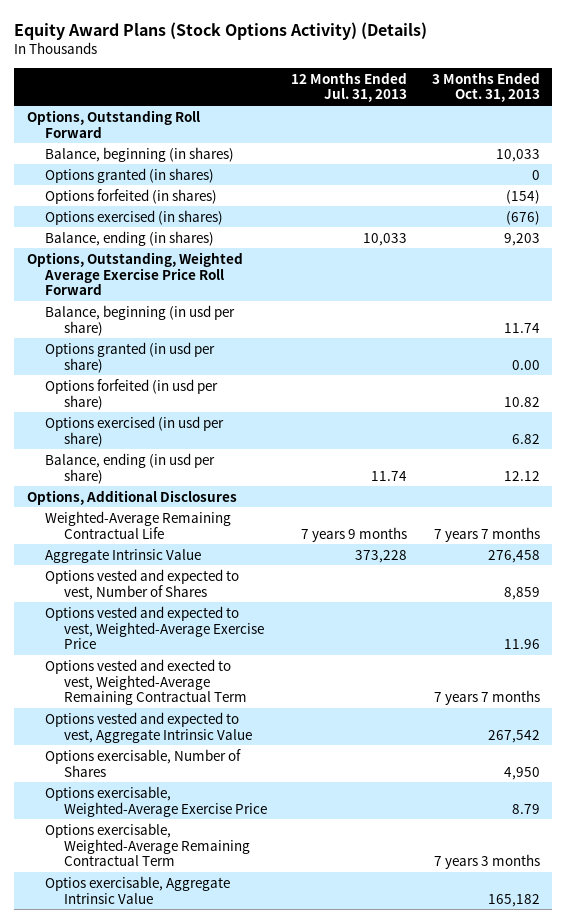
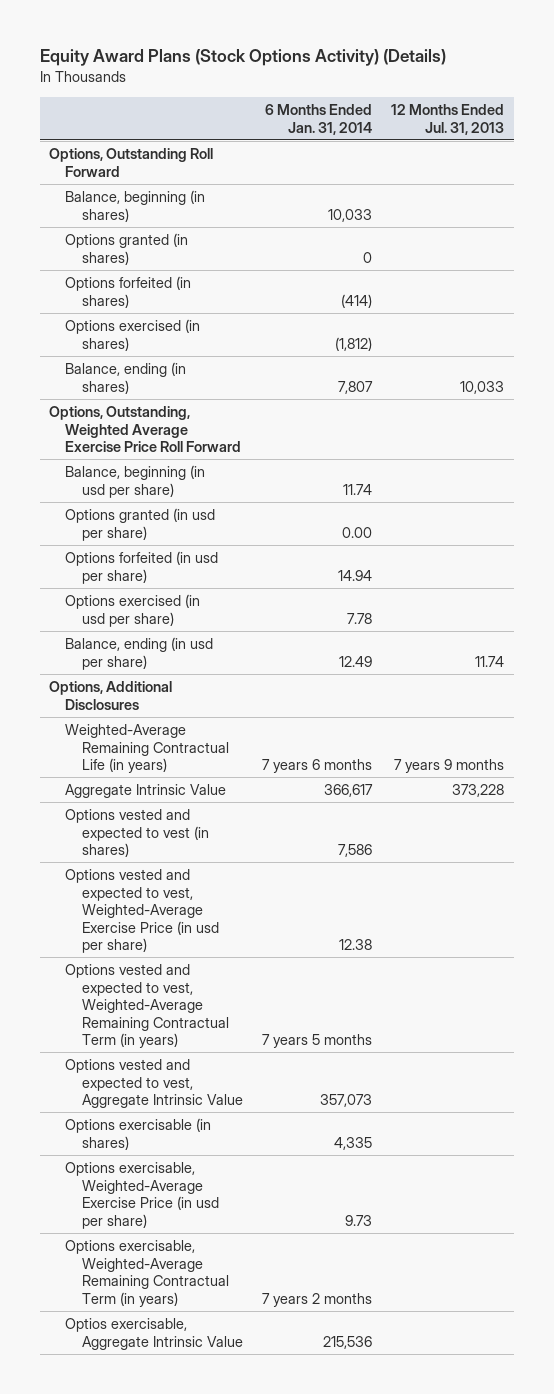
[431,71,540,103] 3 Months Ended Oct. 31, 2013 -> none
none -> [264,104,372,135] 6 Months Ended Jan. 31, 2014
[45,510,232,539] Weighted-Average Remaining Contractual Life -> [65,724,229,774] Weighted-Average Remaining Contractual Life (in years)
[45,568,240,600] Options vested and expected to vest, Number of Shares -> [65,809,209,858] Options vested and expected to vest (in shares)
[45,605,264,650] Options vested and expected to vest, Weighted-Average Exercise Price -> [65,869,219,954] Options vested and expected to vest, Weighted-Average Exercise Price (in usd per share)
[45,658,247,706] Options vested and exected to vest, Weighted-Average Remaining Contractual Term -> [65,964,229,1049] Options vested and expected to vest, Weighted-Average Remaining Contractual Term (in years)
[45,748,242,777] Options exercisable, Number of Shares -> [65,1118,212,1150] Options exercisable (in shares)
[45,785,267,817] Options exercisable, Weighted-Average Exercise Price -> [65,1162,219,1229] Options exercisable, Weighted-Average Exercise Price (in usd per share)
[45,822,250,867] Options exercisable, Weighted-Average Remaining Contractual Term -> [65,1240,229,1307] Options exercisable, Weighted-Average Remaining Contractual Term (in years)

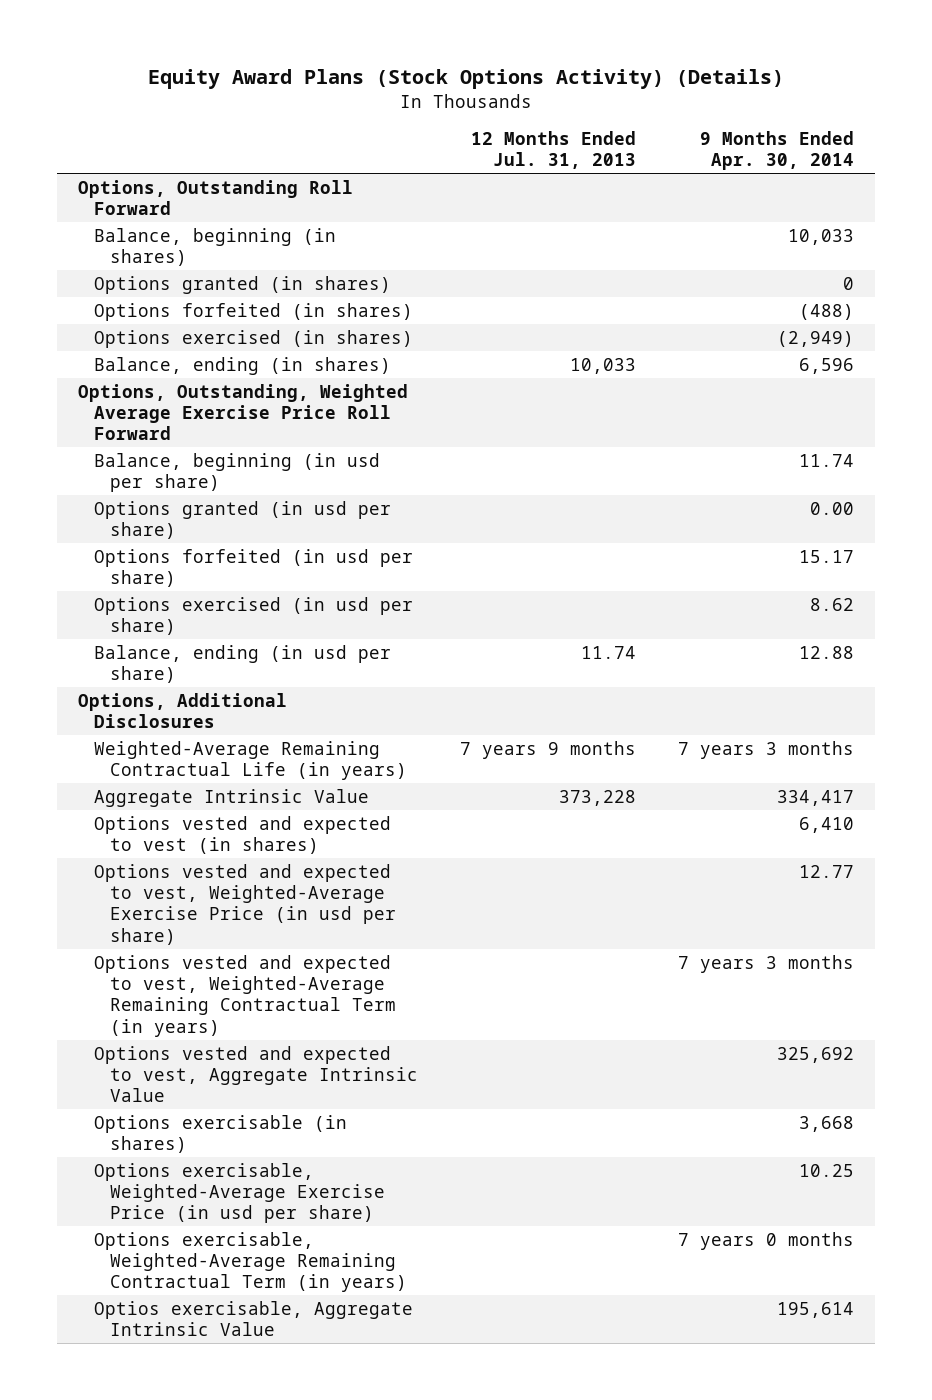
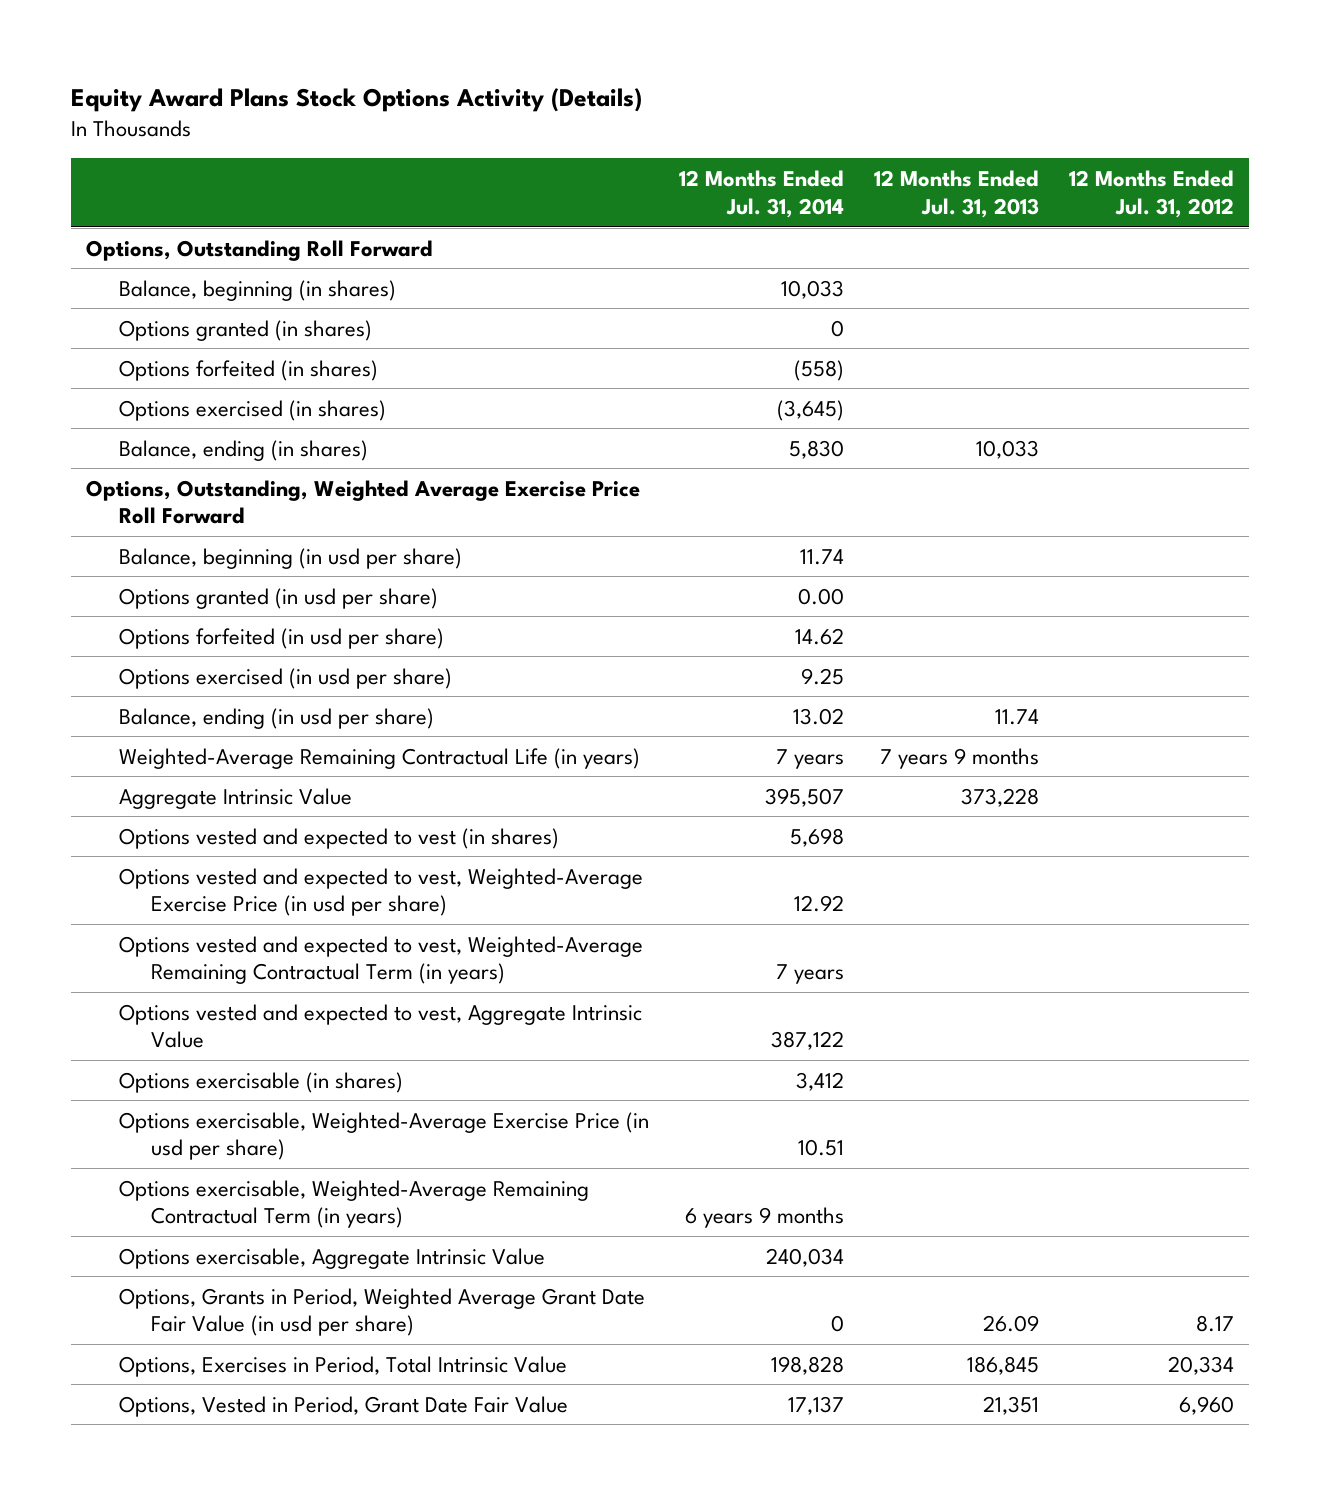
[147,68,784,89] Equity Award Plans (Stock Options Activity) (Details) -> [71,87,643,112] Equity Award Plans Stock Options Activity (Details)
[699,130,854,171] 9 Months Ended Apr. 30, 2014 -> none
none -> [678,170,844,218] 12 Months Ended Jul. 31, 2014
none -> [1068,170,1234,218] 12 Months Ended Jul. 31, 2012
[77,692,287,729] Options, Additional Disclosures -> none
[93,1300,413,1337] Optios exercisable, Aggregate Intrinsic Value -> [118,1247,545,1269] Options exercisable, Aggregate Intrinsic Value
none -> [118,1287,645,1337] Options, Grants in Period, Weighted Average Grant Date Fair Value (in usd per share)
none -> [118,1355,567,1377] Options, Exercises in Period, Total Intrinsic Value
none -> [118,1395,568,1417] Options, Vested in Period, Grant Date Fair Value

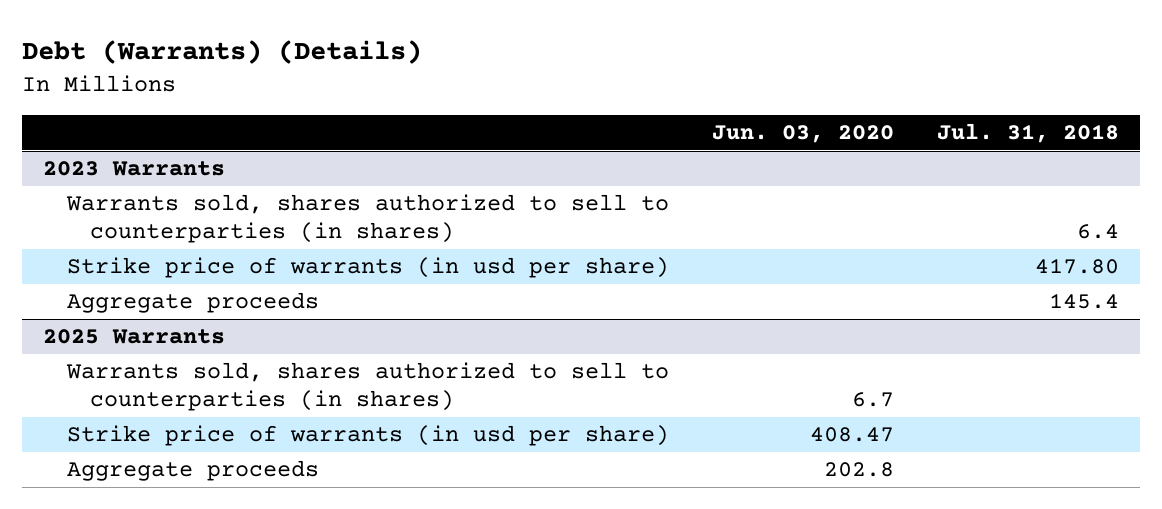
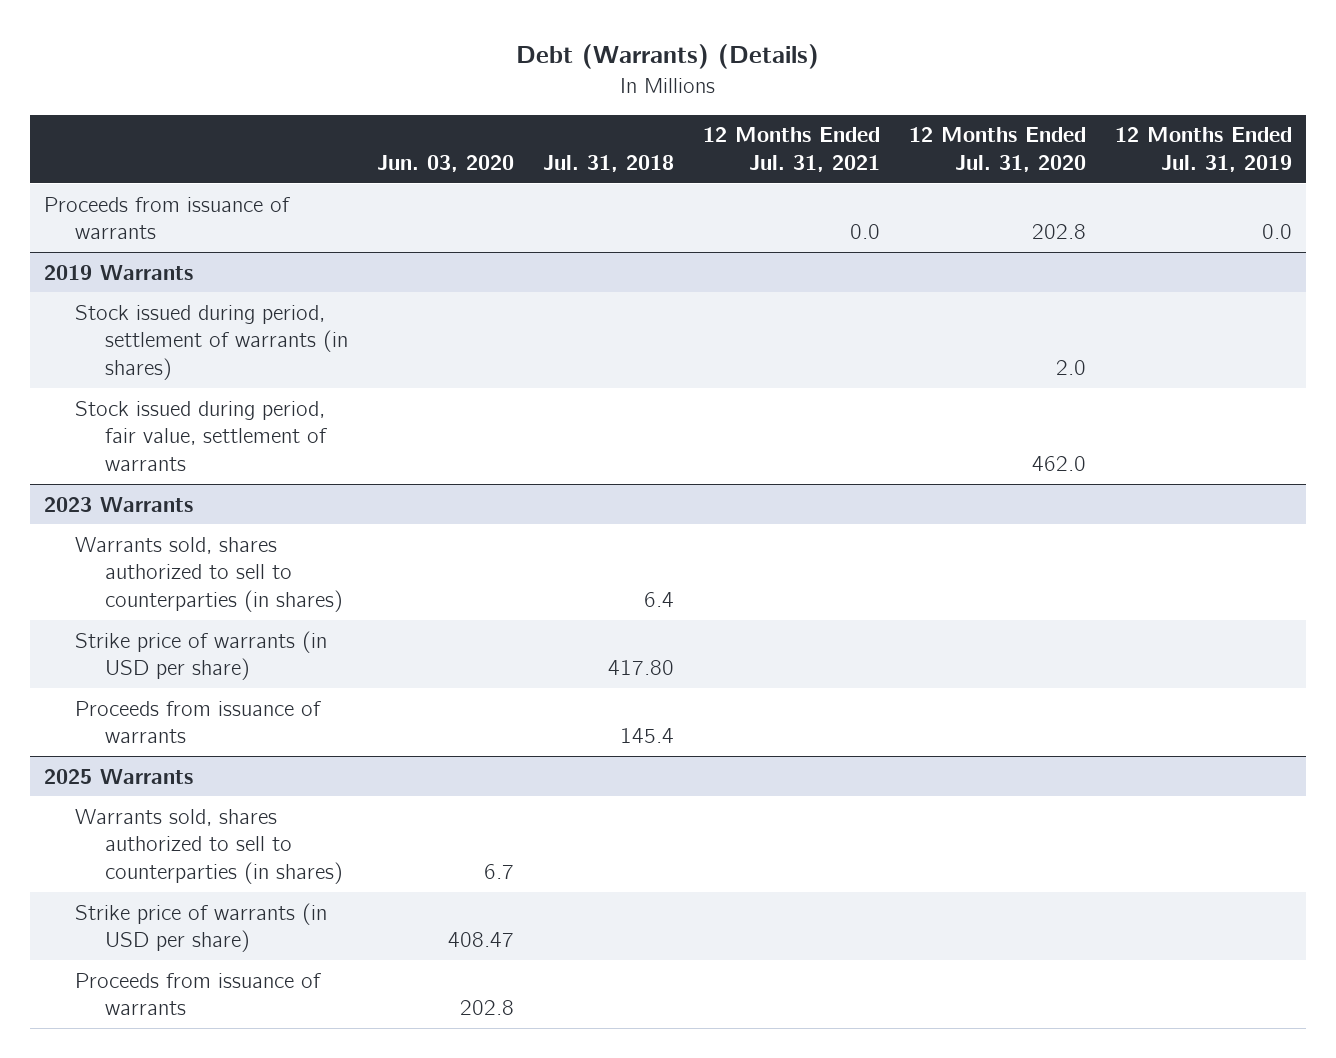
none -> [702,127,880,172] 12 Months Ended Jul. 31, 2021
none -> [908,127,1086,172] 12 Months Ended Jul. 31, 2020
none -> [1114,127,1292,172] 12 Months Ended Jul. 31, 2019
none -> [44,196,291,240] Proceeds from issuance of warrants
none -> [44,264,194,280] 2019 Warrants
none -> [74,304,349,381] Stock issued during period, settlement of warrants (in shares)
none -> [74,400,328,472] Stock issued during period, fair value, settlement of warrants
[66,257,669,279] Strike price of warrants (in usd per share) -> [74,630,327,681] Strike price of warrants (in USD per share)
[66,292,319,314] Aggregate proceeds -> [74,700,321,744] Proceeds from issuance of warrants
[66,425,669,447] Strike price of warrants (in usd per share) -> [74,902,327,953] Strike price of warrants (in USD per share)
[66,460,319,482] Aggregate proceeds -> [74,972,321,1016] Proceeds from issuance of warrants

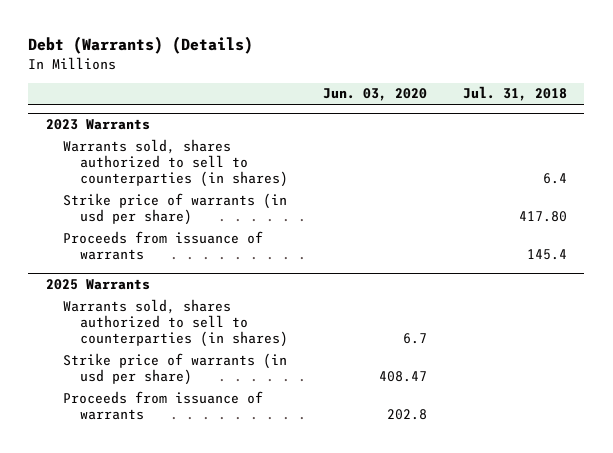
[702,127,880,172] 12 Months Ended Jul. 31, 2021 -> none
[908,127,1086,172] 12 Months Ended Jul. 31, 2020 -> none
[1114,127,1292,172] 12 Months Ended Jul. 31, 2019 -> none
[44,196,291,240] Proceeds from issuance of warrants -> none
[44,264,194,280] 2019 Warrants -> none
[74,304,349,381] Stock issued during period, settlement of warrants (in shares) -> none
[74,400,328,472] Stock issued during period, fair value, settlement of warrants -> none
[74,630,327,681] Strike price of warrants (in USD per share) -> [63,192,288,226] Strike price of warrants (in usd per share)
[74,902,327,953] Strike price of warrants (in USD per share) -> [63,352,288,386] Strike price of warrants (in usd per share)

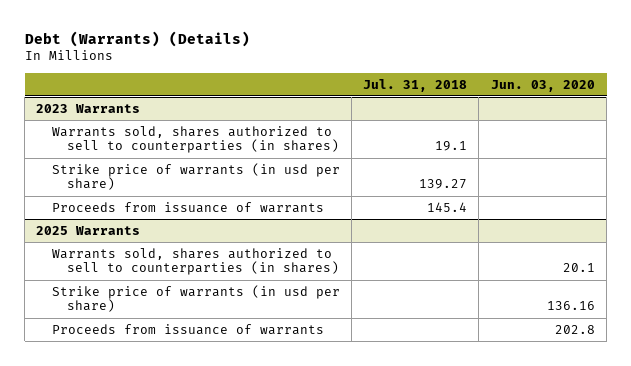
[542,173,567,185] 6.4 -> [435,141,468,152] 19.1
[518,211,567,223] 417.80 -> [419,179,468,190] 139.27
[403,333,428,345] 6.7 -> [562,263,595,273] 20.1
[379,371,428,383] 408.47 -> [546,301,595,311] 136.16

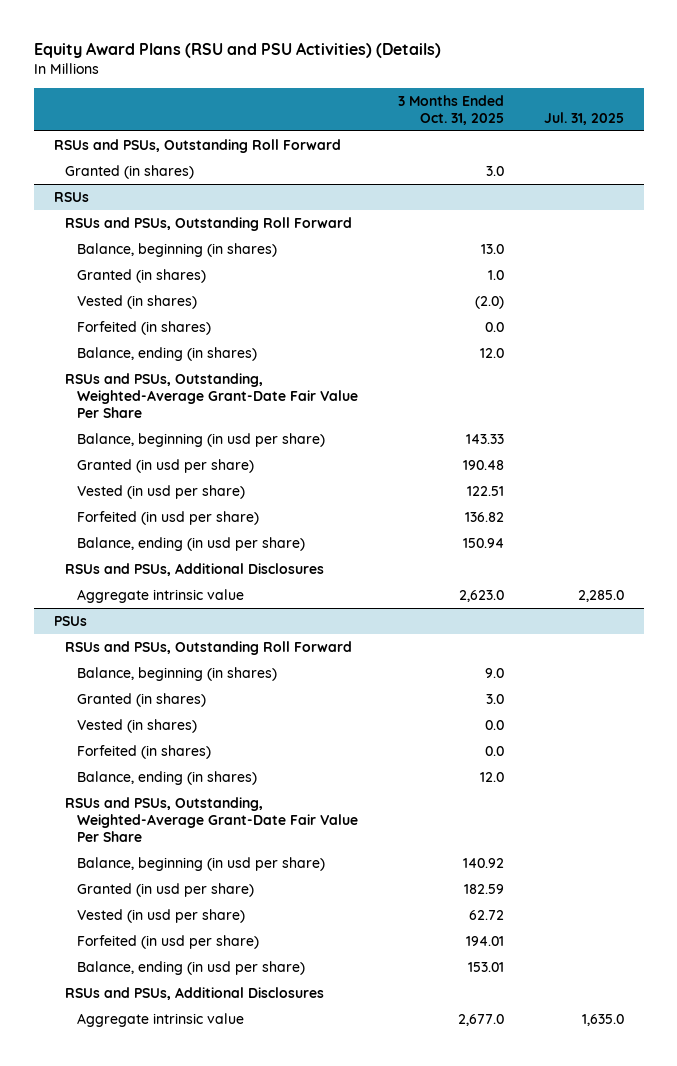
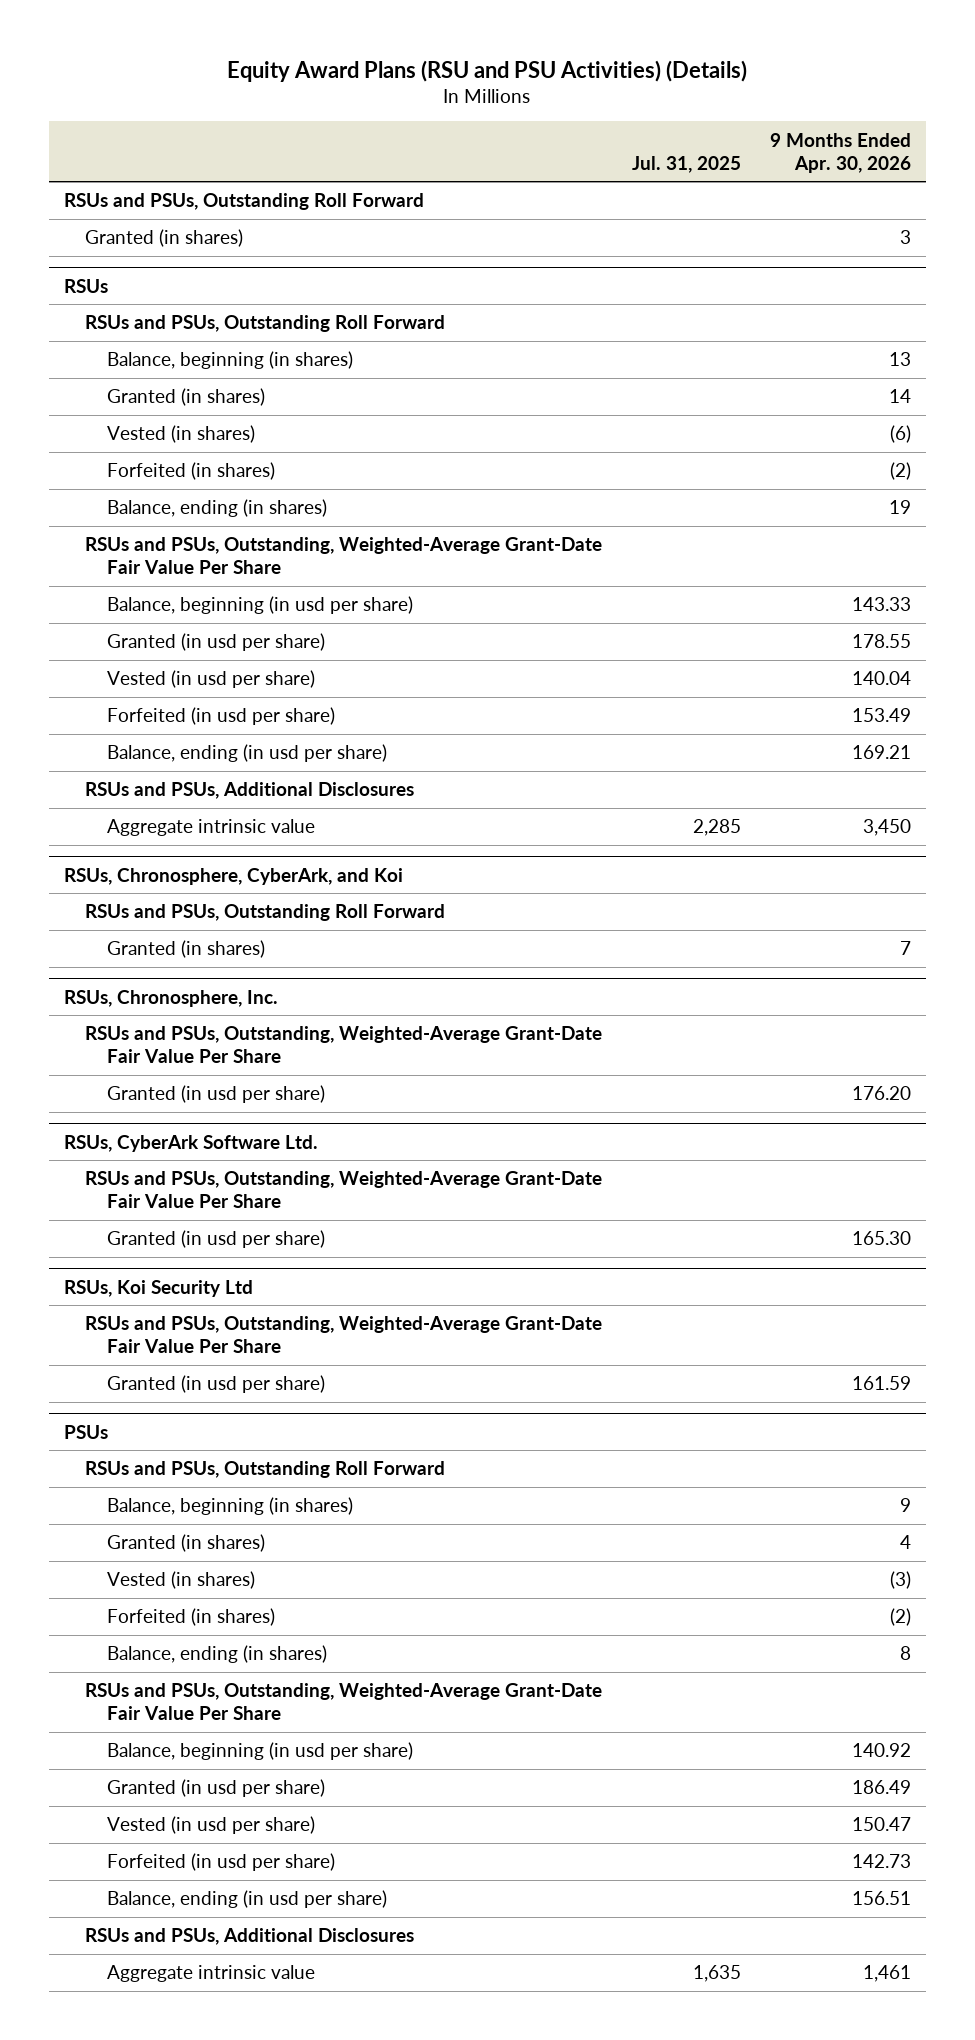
[397,94,504,125] 3 Months Ended Oct. 31, 2025 -> none
none -> [770,132,912,173] 9 Months Ended Apr. 30, 2026
[577,589,624,602] 2,285.0 -> [692,819,741,837] 2,285
none -> [63,867,403,885] RSUs, Chronosphere, CyberArk, and Koi
none -> [85,904,446,922] RSUs and PSUs, Outstanding Roll Forward
none -> [107,940,266,959] Granted (in shares)
none -> [63,989,278,1007] RSUs, Chronosphere, Inc.
none -> [85,1026,603,1064] RSUs and PSUs, Outstanding, Weighted-Average Grant-Date Fair Value Per Share
none -> [107,1085,326,1104] Granted (in usd per share)
none -> [63,1134,318,1152] RSUs, CyberArk Software Ltd.
none -> [85,1171,603,1209] RSUs and PSUs, Outstanding, Weighted-Average Grant-Date Fair Value Per Share
none -> [107,1230,326,1249] Granted (in usd per share)
none -> [63,1279,253,1297] RSUs, Koi Security Ltd
none -> [85,1316,603,1354] RSUs and PSUs, Outstanding, Weighted-Average Grant-Date Fair Value Per Share
none -> [107,1375,326,1394] Granted (in usd per share)
[581,1013,624,1026] 1,635.0 -> [692,1965,741,1983] 1,635

